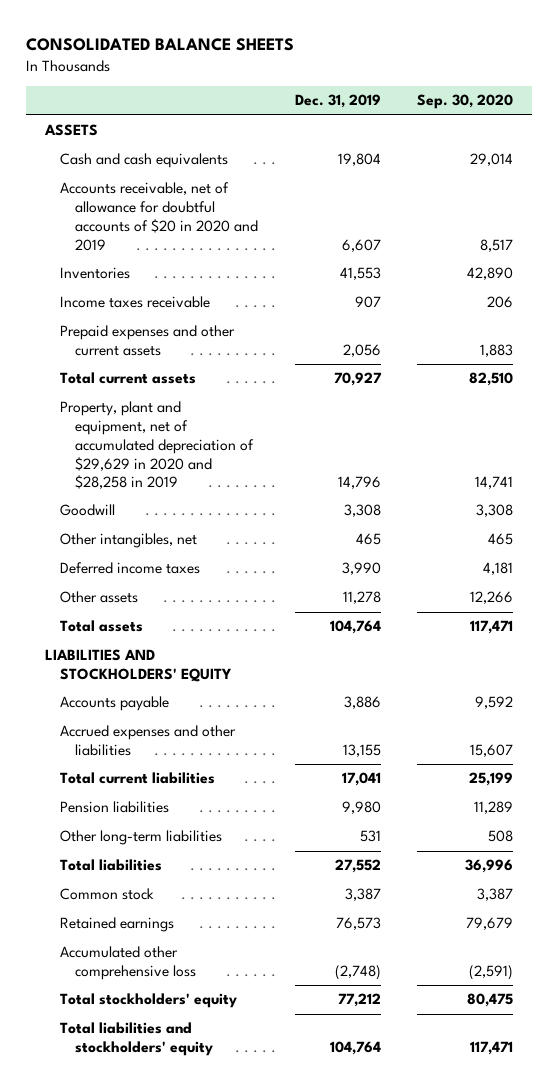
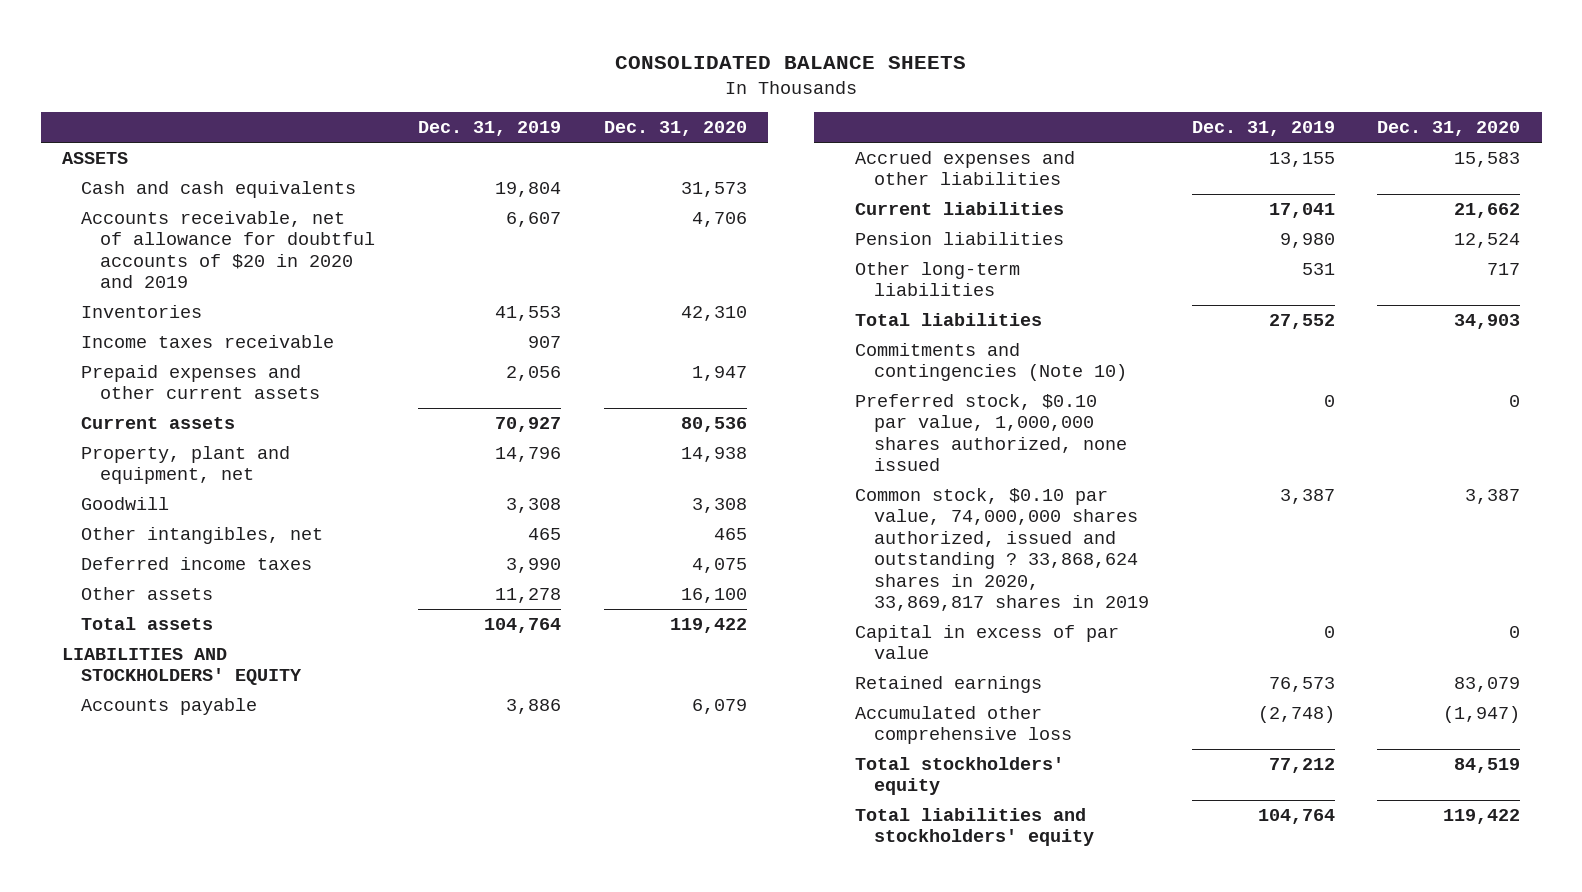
[417,94,514,110] Sep. 30, 2020 -> none
none -> [603,121,747,137] Dec. 31, 2020
[59,372,196,385] Total current assets -> [81,416,236,429] Current assets
[59,401,254,490] Property, plant and equipment, net of accumulated depreciation of $29,629 in 2020 and $28,258 in 2019 -> [81,445,291,485] Property, plant and equipment, net
[59,772,215,785] Total current liabilities -> [854,201,1064,215] Current liabilities
none -> [854,342,1127,382] Commitments and contingencies (Note 10)
none -> [854,393,1127,472] Preferred stock, $0.10 par value, 1,000,000 shares authorized, none issued
[59,888,154,901] Common stock -> [854,487,1149,612] Common stock, $0.10 par value, 74,000,000 shares authorized, issued and outstanding ? 33,868,624 shares in 2020, 33,869,817 shares in 2019
none -> [854,624,1119,660] Capital in excess of par value

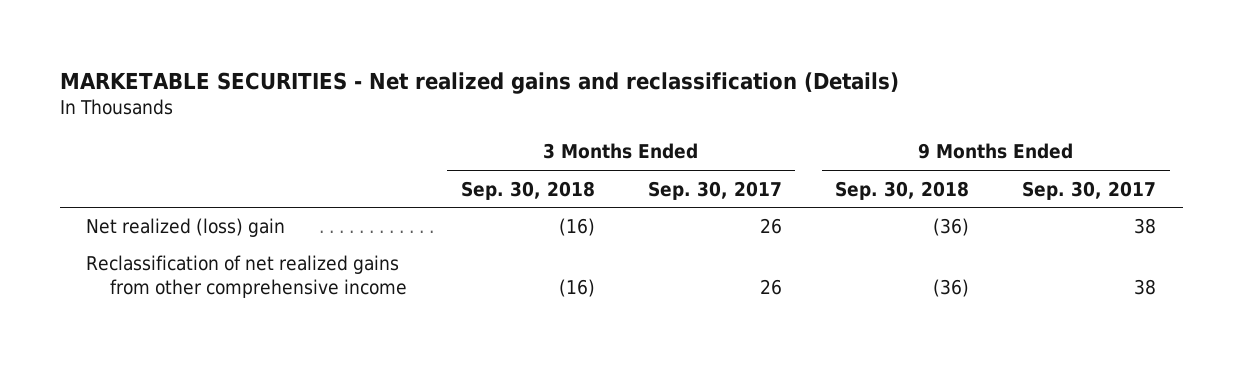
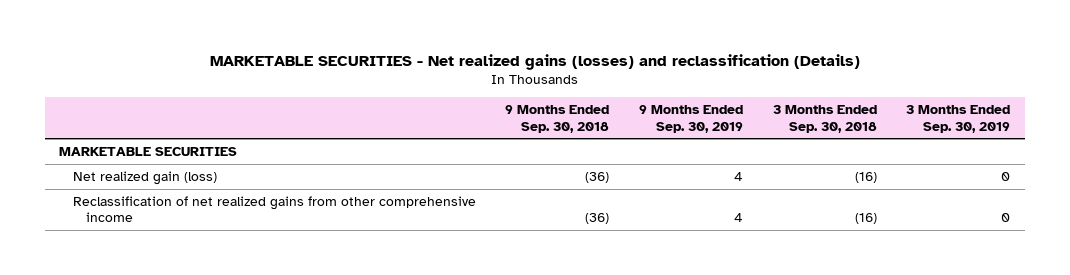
[59,71,899,94] MARKETABLE SECURITIES - Net realized gains and reclassification (Details) -> [209,53,860,70] MARKETABLE SECURITIES - Net realized gains (losses) and reclassification (Details)
[647,180,782,200] Sep. 30, 2017 -> none
[1022,180,1157,200] Sep. 30, 2017 -> none
none -> [639,105,744,133] 9 Months Ended Sep. 30, 2019
none -> [906,105,1011,133] 3 Months Ended Sep. 30, 2019
none -> [59,146,238,156] MARKETABLE SECURITIES
[86,218,286,238] Net realized (loss) gain -> [72,170,217,185] Net realized gain (loss)

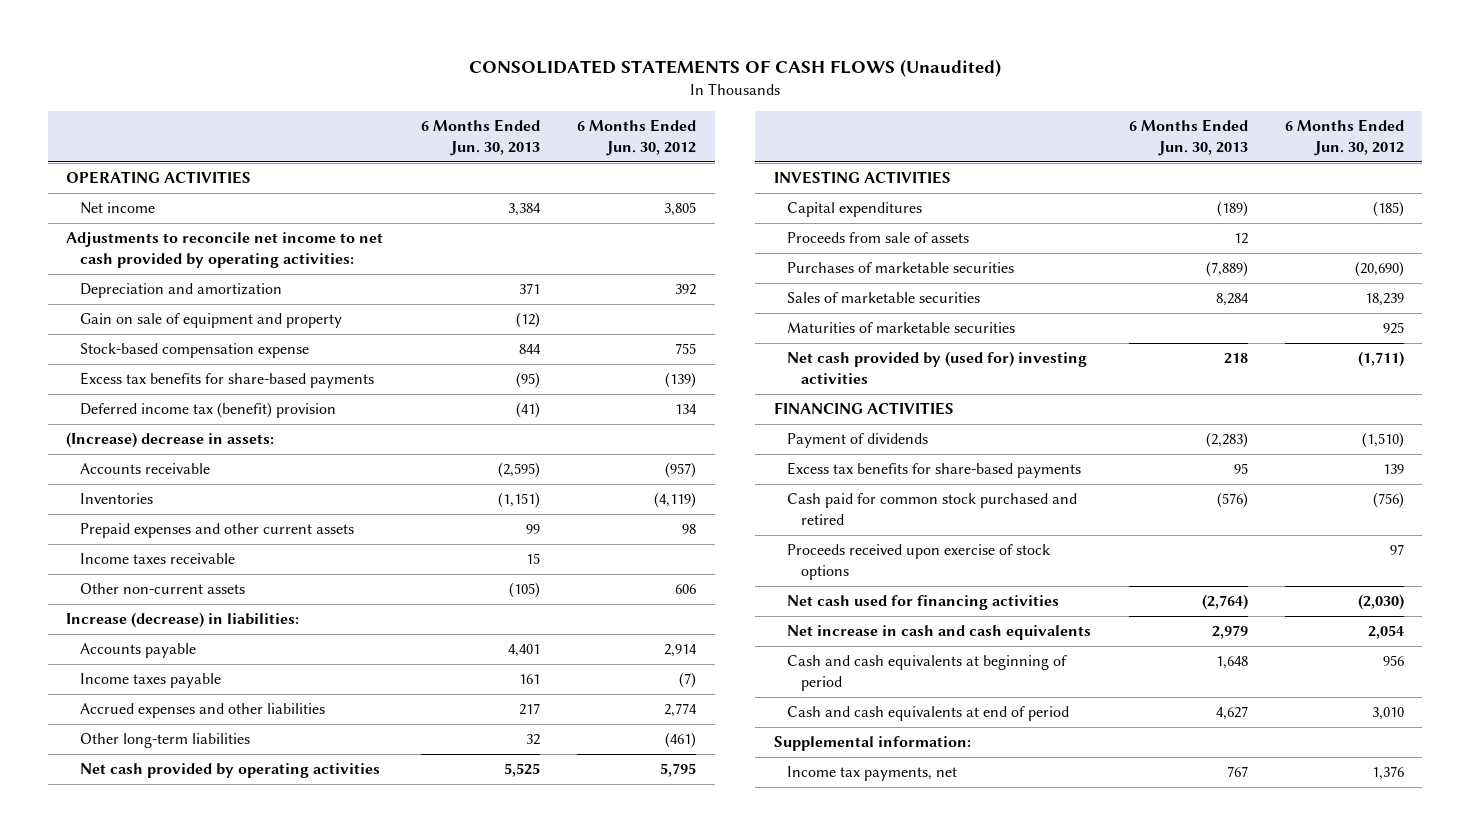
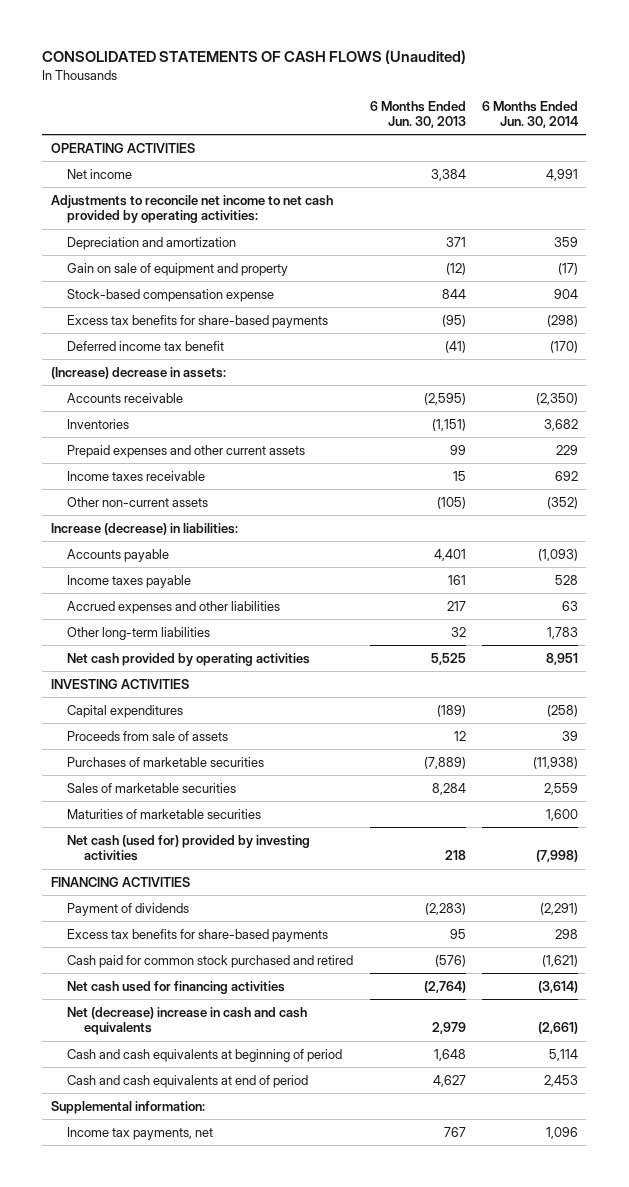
[577,119,697,156] 6 Months Ended Jun. 30, 2012 -> none
none -> [482,100,579,129] 6 Months Ended Jun. 30, 2014
[79,402,336,419] Deferred income tax (benefit) provision -> [67,340,225,351] Deferred income tax benefit
[787,351,1088,384] Net cash provided by (used for) investing activities -> [67,834,311,862] Net cash (used for) provided by investing activities
[787,544,1051,580] Proceeds received upon exercise of stock options -> none
[787,625,1092,641] Net increase in cash and cash equivalents -> [67,1006,308,1036] Net (decrease) increase in cash and cash equivalents

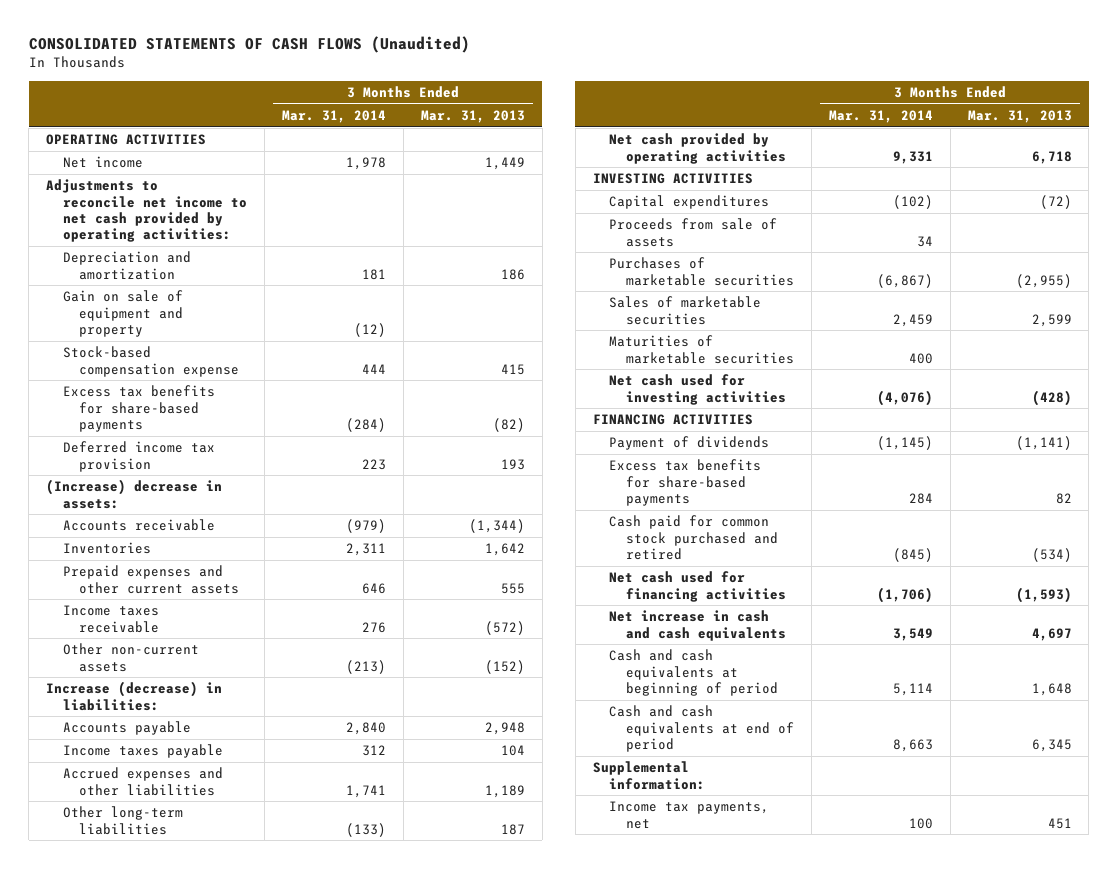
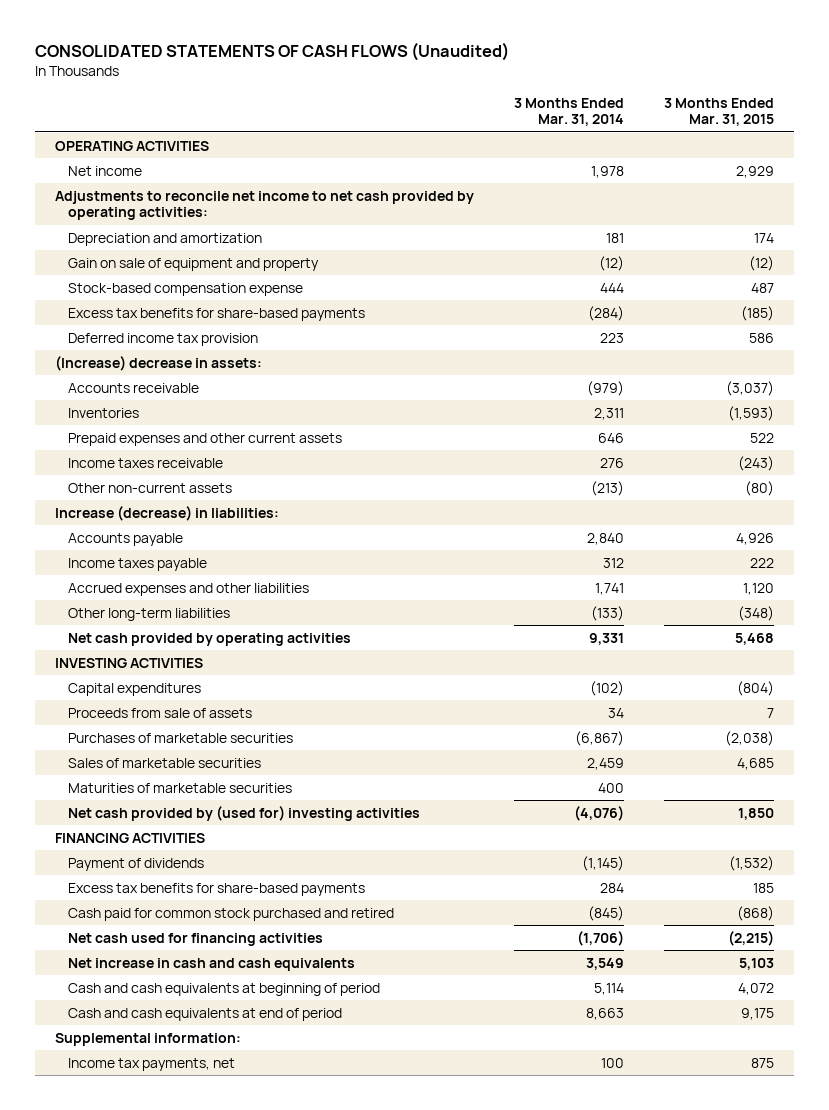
[420,109,525,123] Mar. 31, 2013 -> none
none -> [664,97,775,127] 3 Months Ended Mar. 31, 2015
[609,374,787,405] Net cash used for investing activities -> [68,805,421,821] Net cash provided by (used for) investing activities

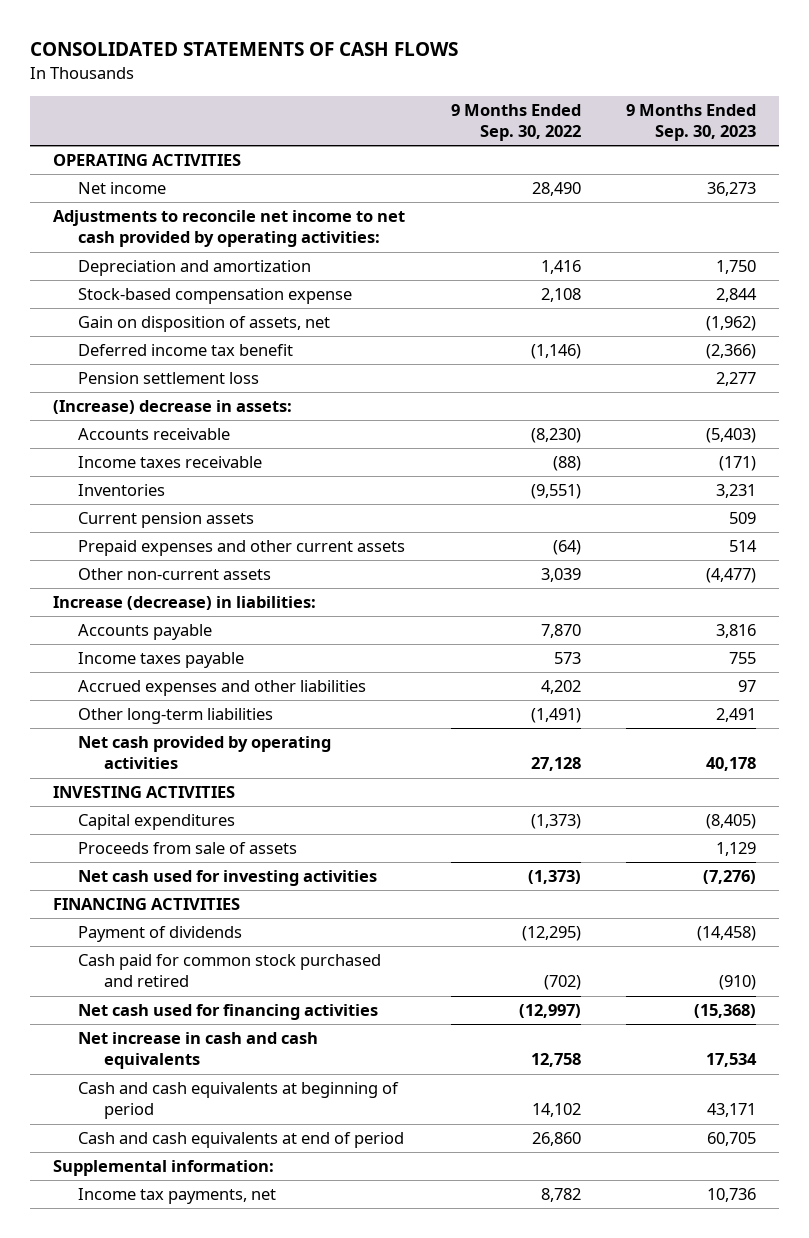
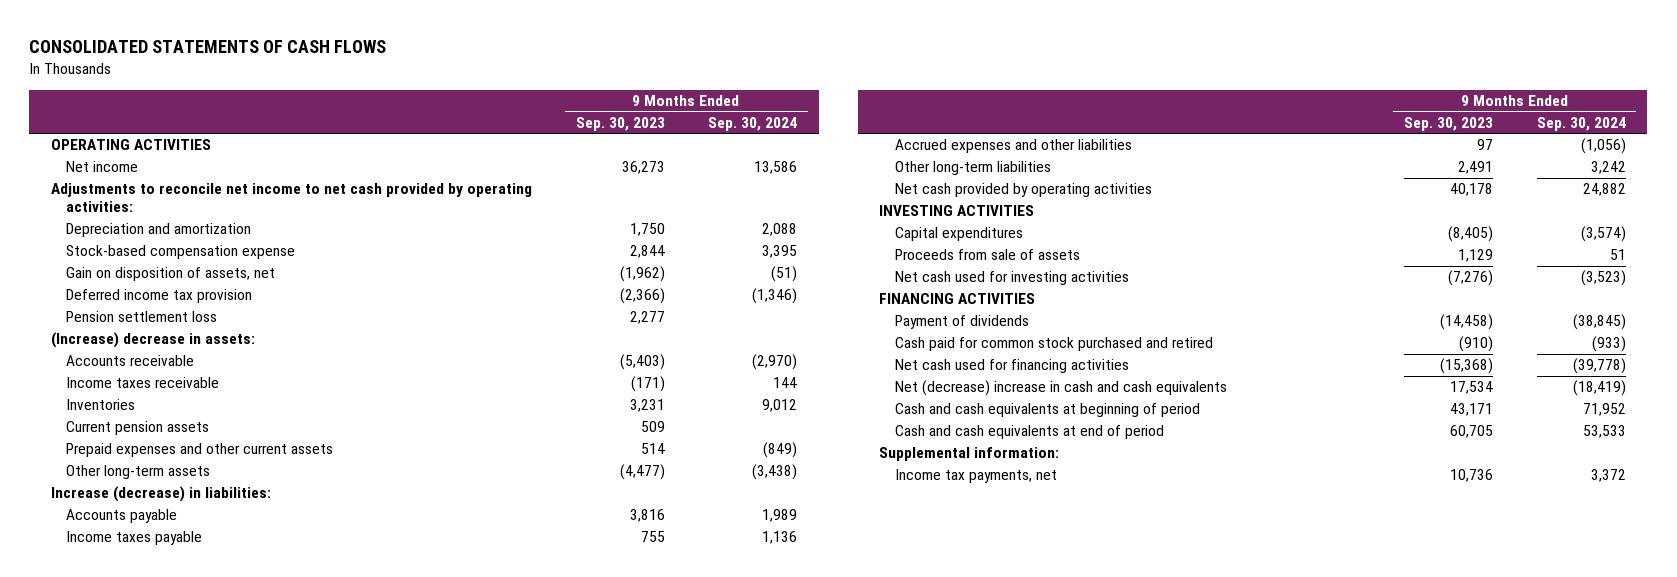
[450,103,581,141] 9 Months Ended Sep. 30, 2022 -> none
none -> [708,117,798,132] Sep. 30, 2024
[78,344,294,357] Deferred income tax benefit -> [66,289,253,304] Deferred income tax provision
[78,568,272,581] Other non-current assets -> [66,465,211,480] Other long-term assets
[78,1032,319,1070] Net increase in cash and cash equivalents -> [894,380,1227,397] Net (decrease) increase in cash and cash equivalents

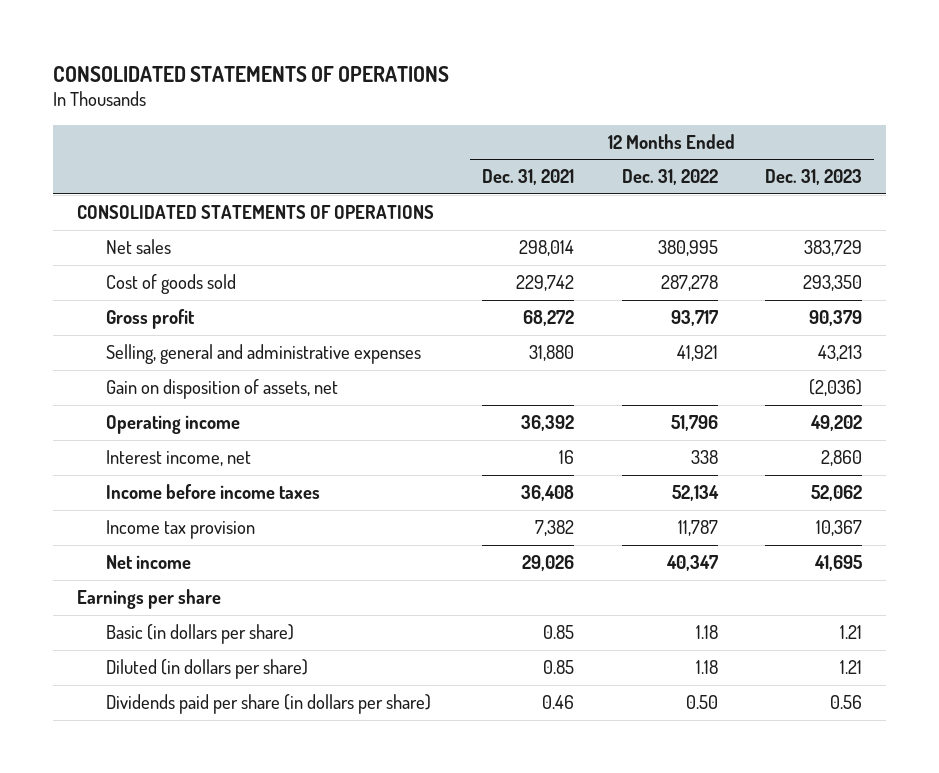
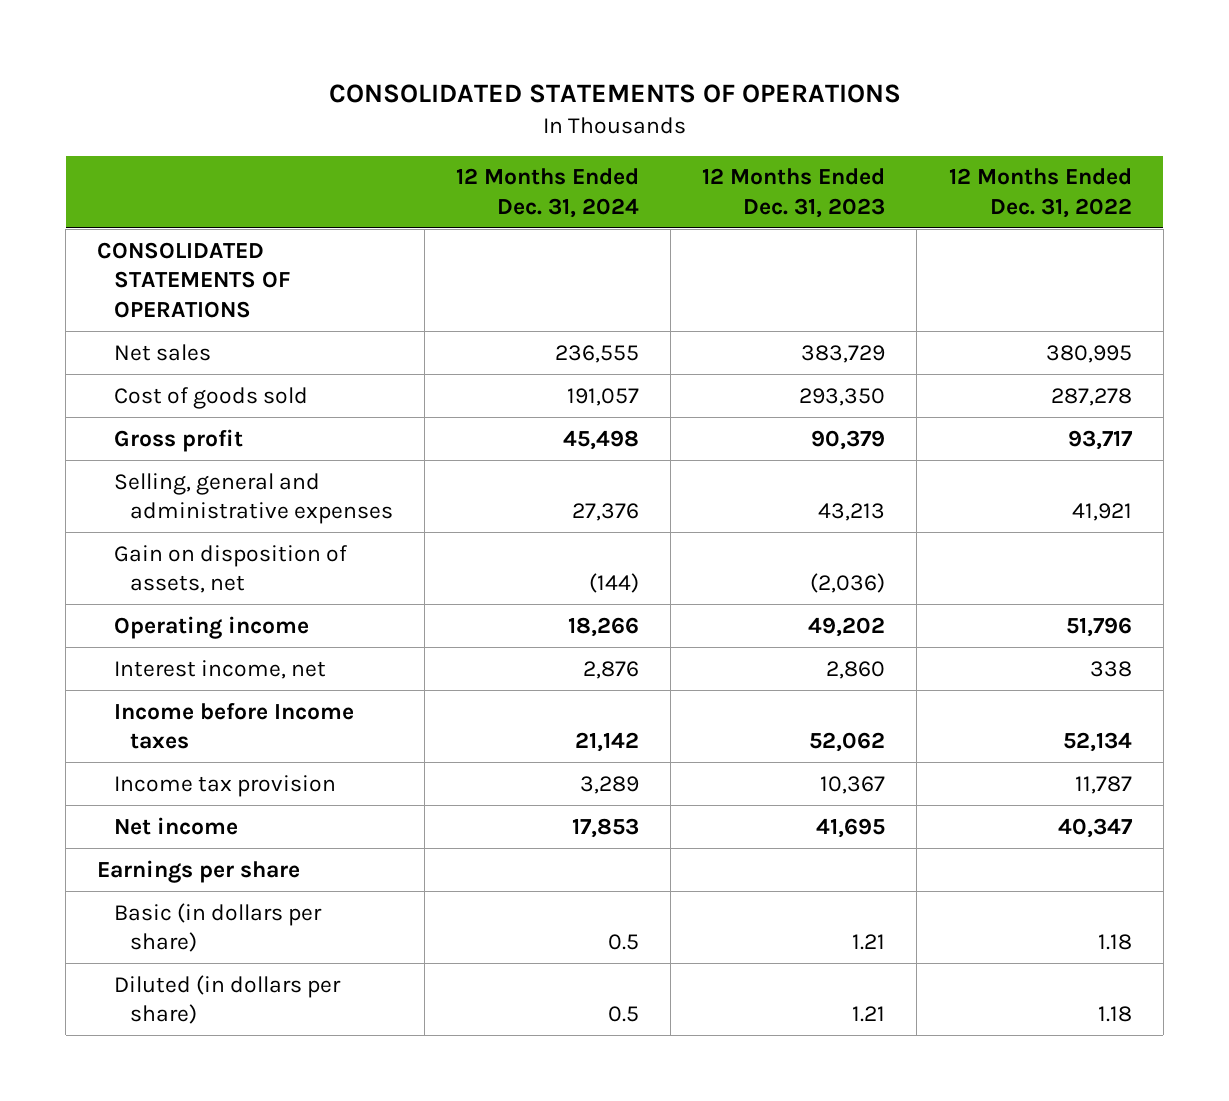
[481,169,574,186] Dec. 31, 2021 -> none
none -> [455,168,639,218] 12 Months Ended Dec. 31, 2024
[106,484,321,500] Income before income taxes -> [113,702,354,750] Income before Income taxes
[106,694,432,715] Dividends paid per share (in dollars per share) -> none

